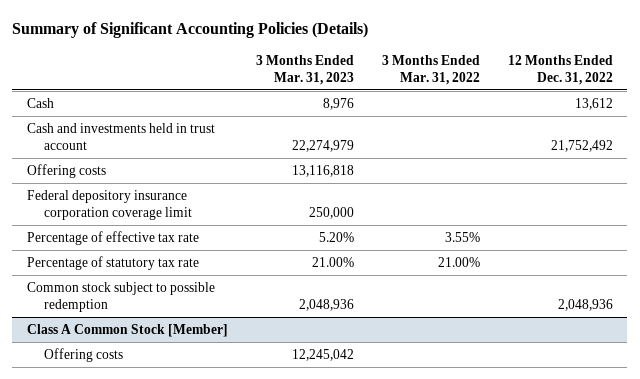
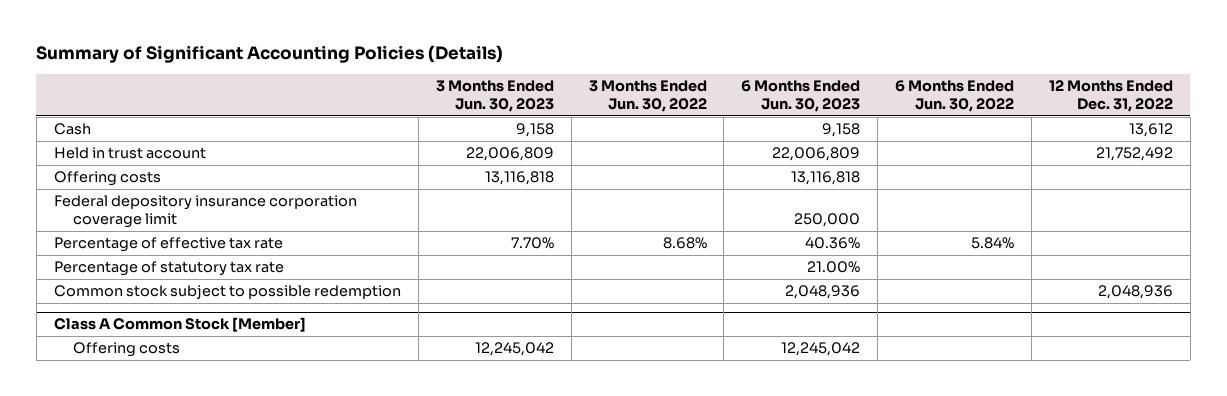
[255,54,354,85] 3 Months Ended Mar. 31, 2023 -> none
[381,54,480,85] 3 Months Ended Mar. 31, 2022 -> none
none -> [435,80,554,113] 3 Months Ended Jun. 30, 2023
none -> [588,80,707,113] 3 Months Ended Jun. 30, 2022
none -> [741,80,861,113] 6 Months Ended Jun. 30, 2023
none -> [895,80,1015,113] 6 Months Ended Jun. 30, 2022
[26,123,215,151] Cash and investments held in trust account -> [53,147,206,160] Held in trust account

